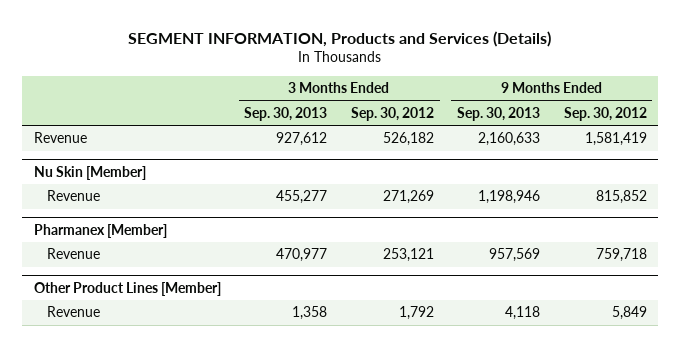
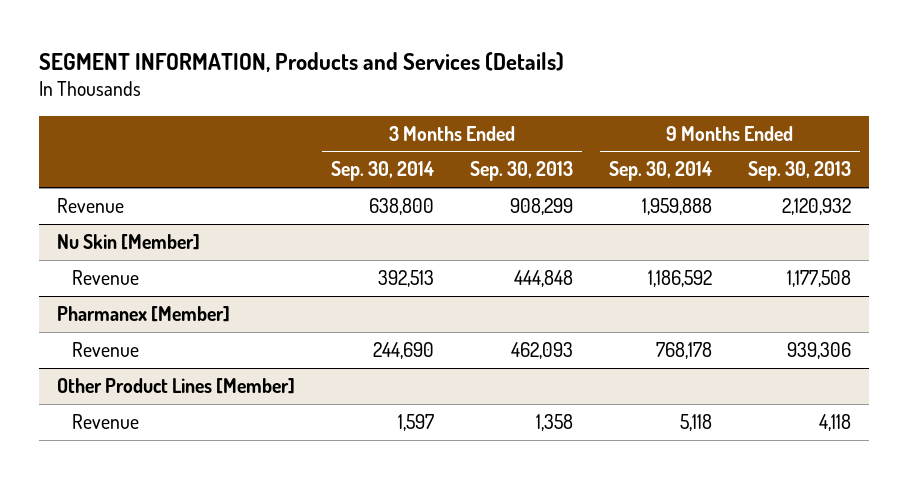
[350,106,434,121] Sep. 30, 2012 -> none
[563,106,647,121] Sep. 30, 2012 -> none
none -> [331,161,435,182] Sep. 30, 2014
none -> [609,161,713,182] Sep. 30, 2014
[276,132,328,147] 927,612 -> [510,198,574,216] 908,299
[478,132,541,147] 2,160,633 -> [781,198,851,216] 2,120,932
[276,190,328,205] 455,277 -> [514,270,574,288] 444,848
[478,190,541,205] 1,198,946 -> [786,270,851,288] 1,177,508
[276,248,328,263] 470,977 -> [511,342,574,360] 462,093
[489,248,541,263] 957,569 -> [786,342,851,360] 939,306

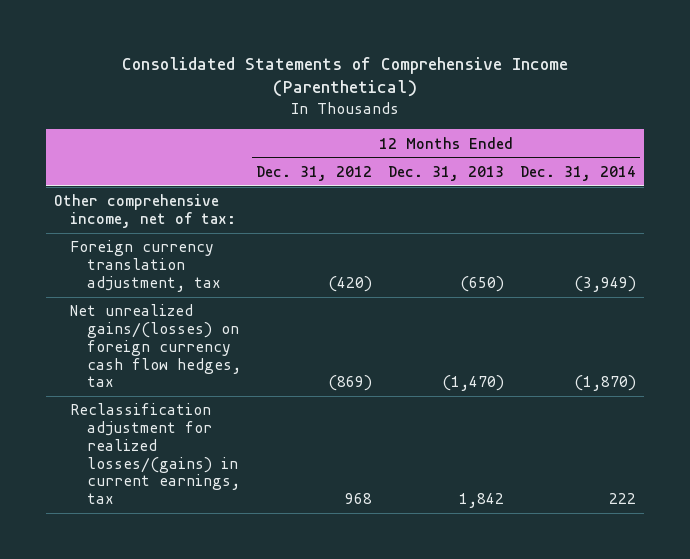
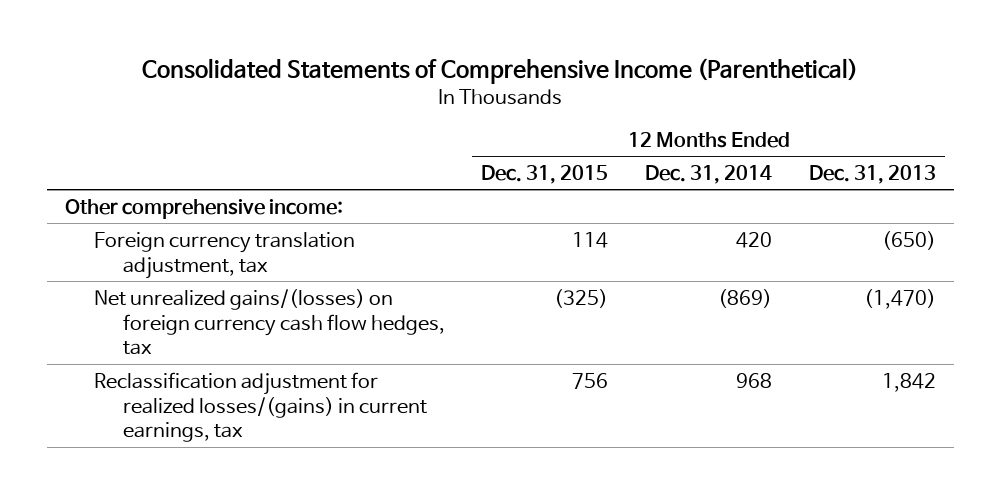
[256,166,373,182] Dec. 31, 2012 -> none
none -> [481,165,609,185] Dec. 31, 2015
[53,194,237,229] Other comprehensive income, net of tax: -> [64,198,343,219] Other comprehensive income:
[574,275,637,292] (3,949) -> [736,231,773,248] 420
[574,375,637,392] (1,870) -> [718,288,773,308] (869)
[609,493,637,505] 222 -> [736,372,773,388] 968

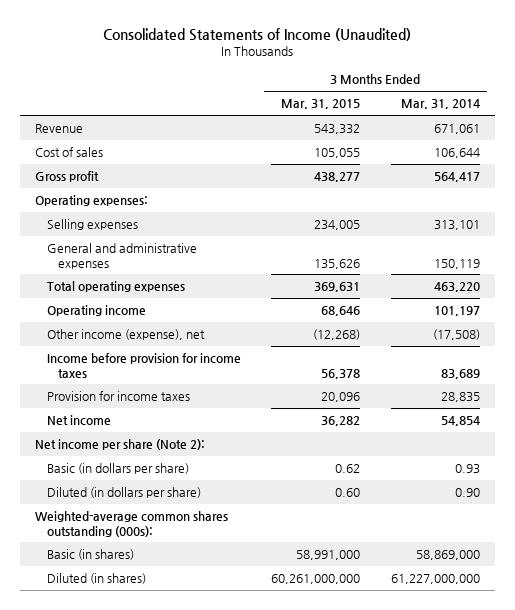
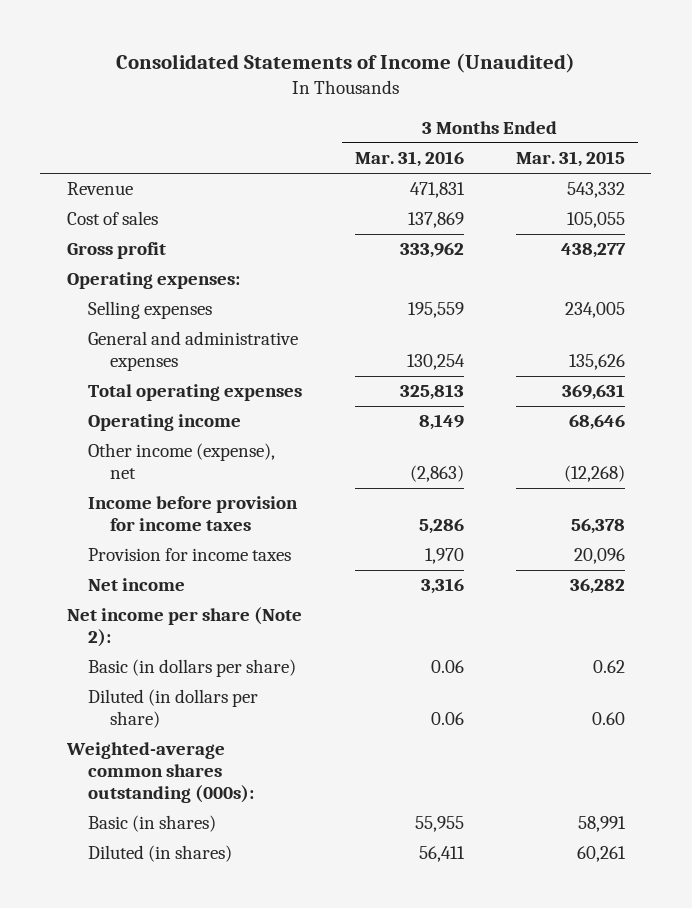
[400,99,480,110] Mar. 31, 2014 -> none
none -> [354,151,464,168] Mar. 31, 2016
[296,550,361,561] 58,991,000 -> [578,816,627,833] 58,991
[271,574,361,585] 60,261,000,000 -> [577,846,627,863] 60,261

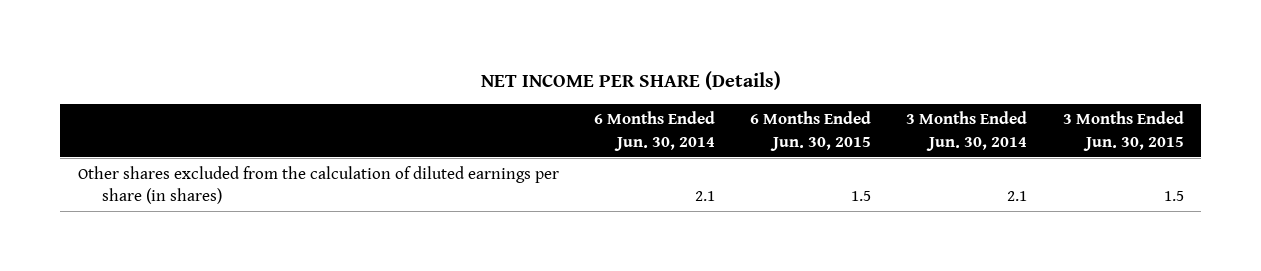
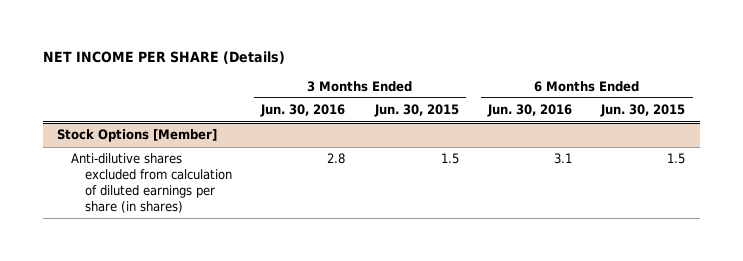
[593,111,715,151] 6 Months Ended Jun. 30, 2014 -> none
[906,111,1028,151] 3 Months Ended Jun. 30, 2014 -> none
none -> [260,104,346,118] Jun. 30, 2016
none -> [486,104,572,118] Jun. 30, 2016
none -> [57,129,218,143] Stock Options [Member]
[77,165,559,204] Other shares excluded from the calculation of diluted earnings per share (in shares) -> [71,153,232,213] Anti-dilutive shares excluded from calculation of diluted earnings per share (in shares)

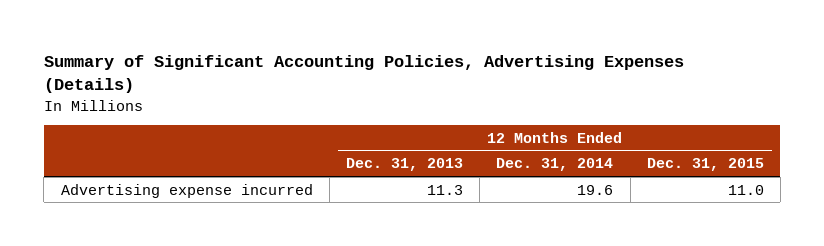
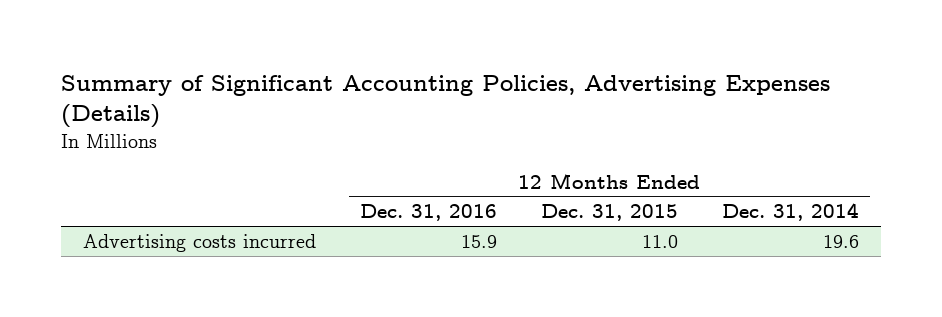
[345,158,463,172] Dec. 31, 2013 -> none
none -> [359,204,497,222] Dec. 31, 2016
[60,183,313,198] Advertising expense incurred -> [82,234,316,253] Advertising costs incurred

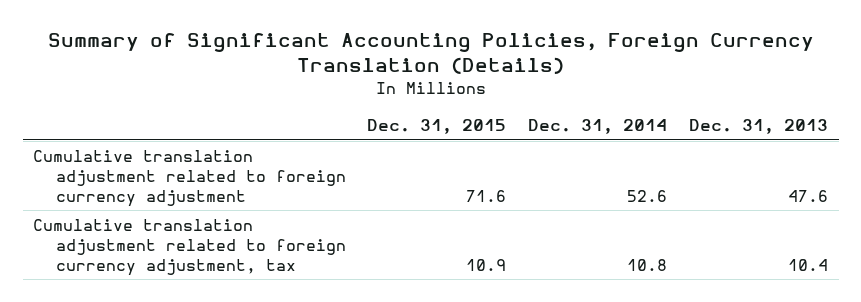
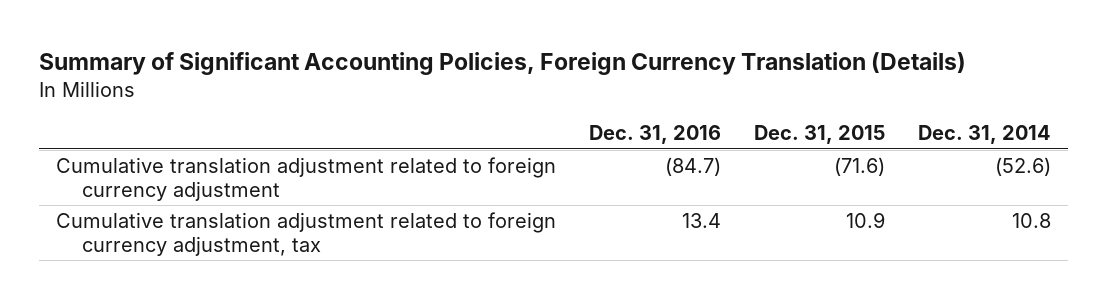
[688,118,828,134] Dec. 31, 2013 -> none
none -> [588,125,721,145] Dec. 31, 2016
[466,189,507,202] 71.6 -> [834,157,886,177] (71.6)
[627,189,668,202] 52.6 -> [995,157,1052,177] (52.6)

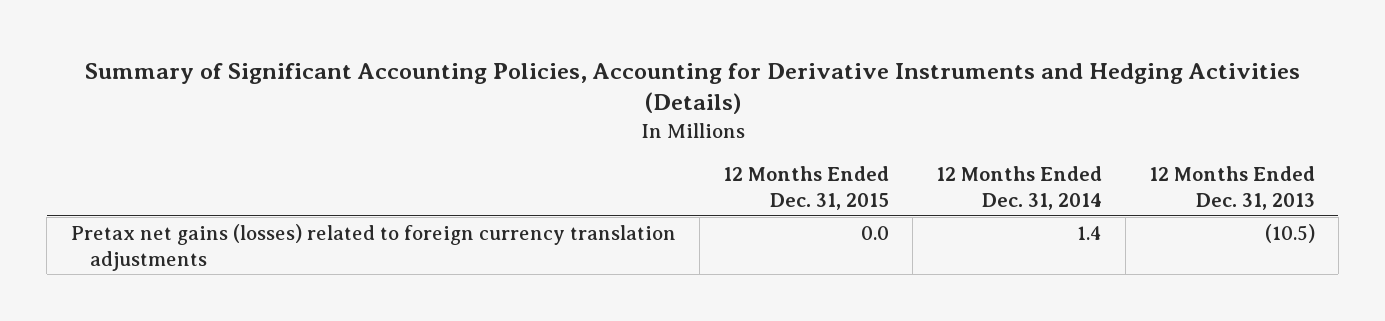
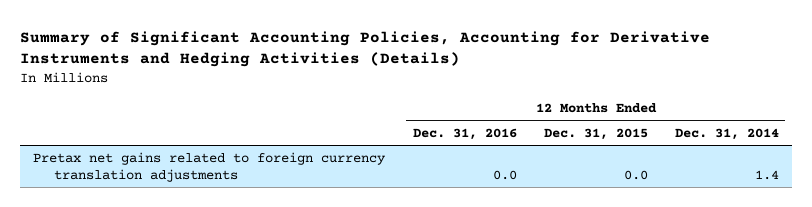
[1148,166,1315,210] 12 Months Ended Dec. 31, 2013 -> none
none -> [412,127,517,140] Dec. 31, 2016
[70,223,676,271] Pretax net gains (losses) related to foreign currency translation adjustments -> [33,152,387,182] Pretax net gains related to foreign currency translation adjustments

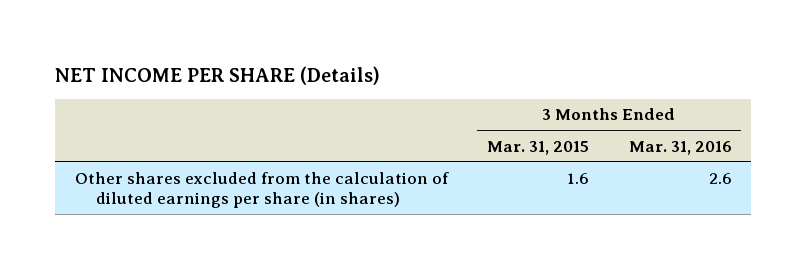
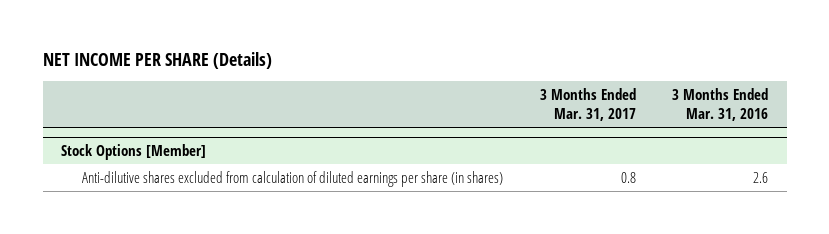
[487,140,590,155] Mar. 31, 2015 -> none
none -> [539,88,636,121] 3 Months Ended Mar. 31, 2017
none -> [61,144,207,161] Stock Options [Member]
[74,171,449,209] Other shares excluded from the calculation of diluted earnings per share (in shares) -> [81,170,503,187] Anti-dilutive shares excluded from calculation of diluted earnings per share (in shares)

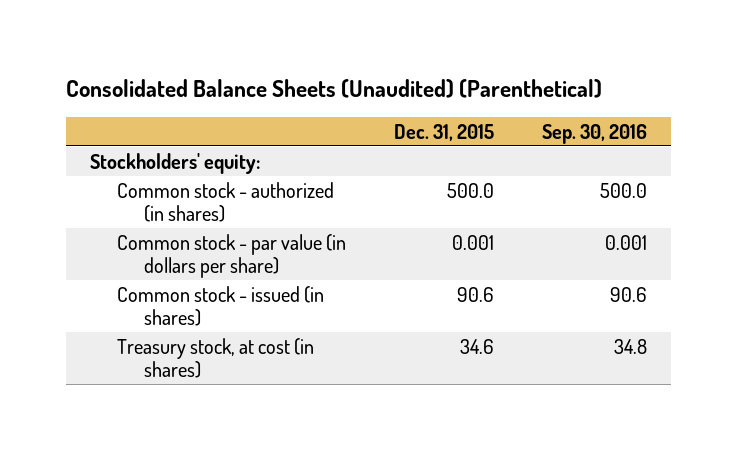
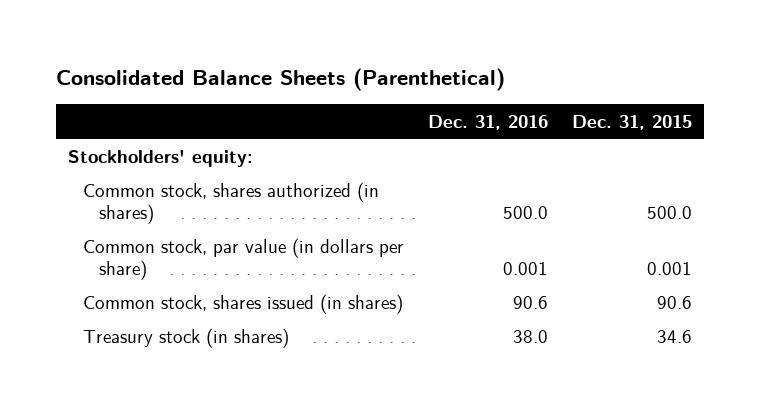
[66,79,603,99] Consolidated Balance Sheets (Unaudited) (Parenthetical) -> [56,68,506,92] Consolidated Balance Sheets (Parenthetical)
[542,123,648,144] Sep. 30, 2016 -> none
none -> [428,114,549,130] Dec. 31, 2016
[117,181,335,222] Common stock - authorized (in shares) -> [83,181,380,224] Common stock, shares authorized (in shares)
[117,233,347,278] Common stock - par value (in dollars per share) -> [83,237,405,280] Common stock, par value (in dollars per share)
[117,285,325,326] Common stock - issued (in shares) -> [83,293,404,314] Common stock, shares issued (in shares)
[117,337,315,378] Treasury stock, at cost (in shares) -> [83,327,290,348] Treasury stock (in shares)

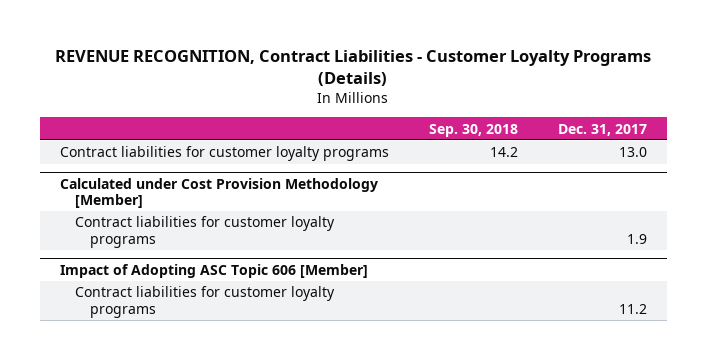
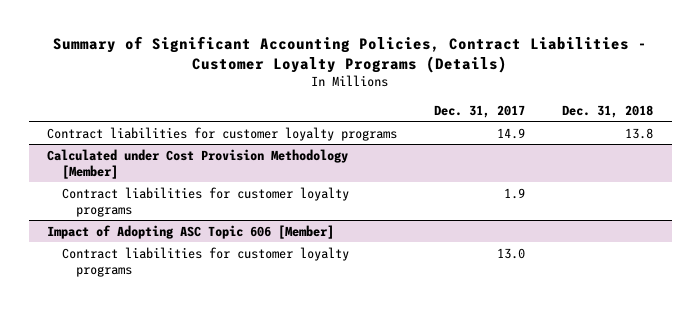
[55,50,652,87] REVENUE RECOGNITION, Contract Liabilities - Customer Loyalty Programs (Details) -> [53,35,648,73] Summary of Significant Accounting Policies, Contract Liabilities - Customer Loyalty Programs (Details)
[428,123,518,137] Sep. 30, 2018 -> none
none -> [562,104,654,118] Dec. 31, 2018
[618,147,647,158] 13.0 -> [497,127,526,139] 14.9
[618,303,647,314] 11.2 -> [497,247,526,259] 13.0

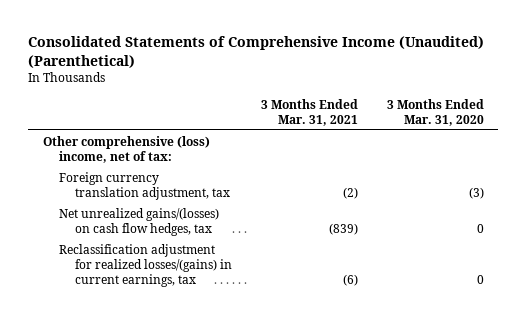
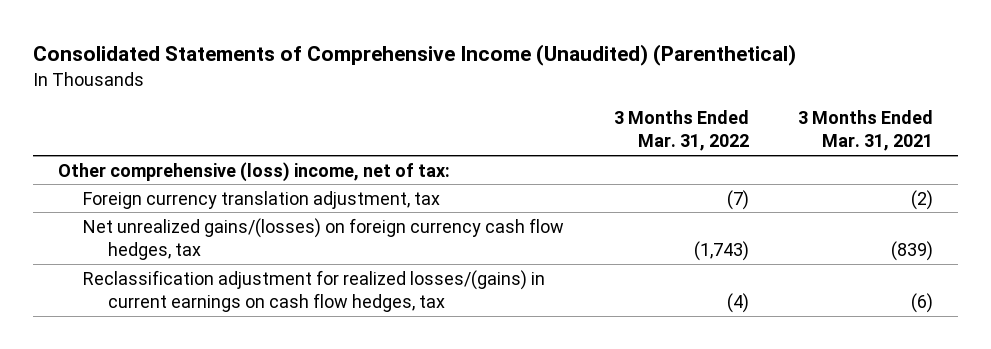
[386,98,484,126] 3 Months Ended Mar. 31, 2020 -> none
none -> [613,110,749,152] 3 Months Ended Mar. 31, 2022
[58,207,219,236] Net unrealized gains/(losses) on cash flow hedges, tax -> [83,217,565,260] Net unrealized gains/(losses) on foreign currency cash flow hedges, tax
[58,243,233,287] Reclassification adjustment for realized losses/(gains) in current earnings, tax -> [83,269,546,312] Reclassification adjustment for realized losses/(gains) in current earnings on cash flow hedges, tax

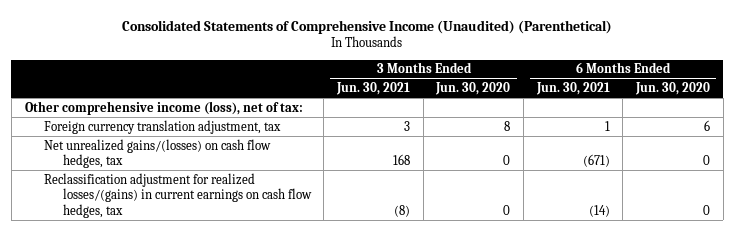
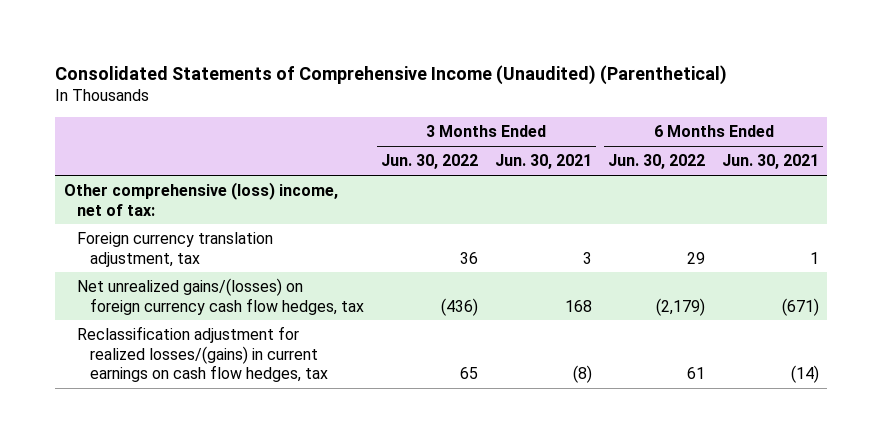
[435,81,511,95] Jun. 30, 2020 -> none
[634,81,710,95] Jun. 30, 2020 -> none
none -> [380,154,478,170] Jun. 30, 2022
none -> [608,154,706,170] Jun. 30, 2022
[24,100,303,115] Other comprehensive income (loss), net of tax: -> [63,182,338,216] Other comprehensive (loss) income, net of tax:
[43,138,271,169] Net unrealized gains/(losses) on cash flow hedges, tax -> [76,278,365,315] Net unrealized gains/(losses) on foreign currency cash flow hedges, tax

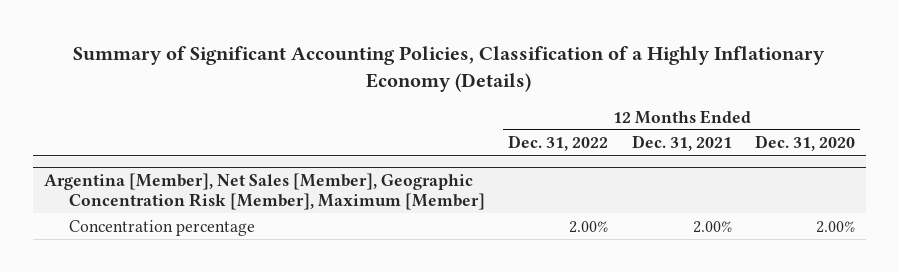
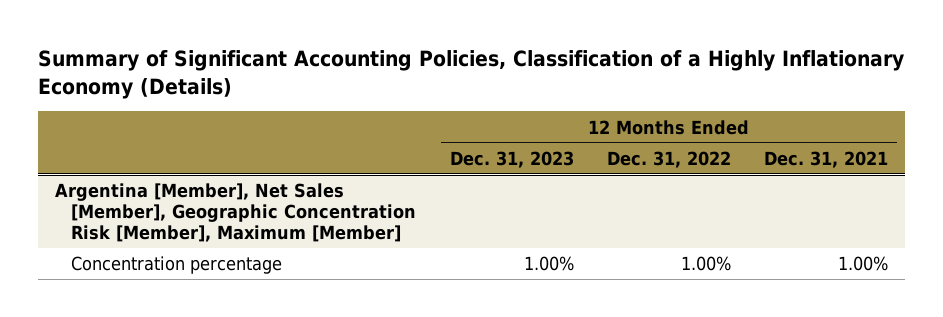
[754,135,855,152] Dec. 31, 2020 -> none
none -> [449,150,574,168] Dec. 31, 2023
[569,220,609,233] 2.00% -> [681,256,732,272] 1.00%
[692,220,732,233] 2.00% -> [838,256,889,272] 1.00%

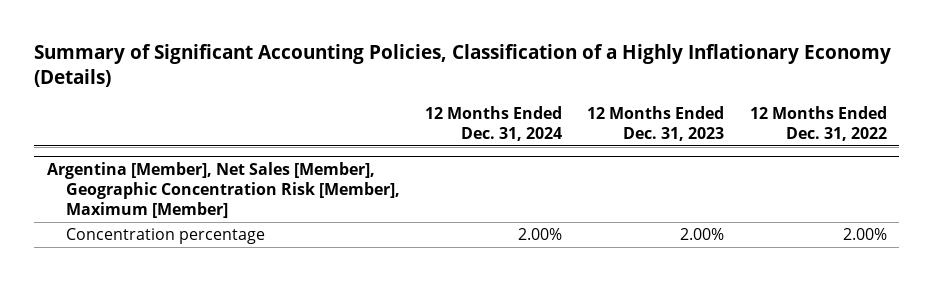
[764,150,889,168] Dec. 31, 2021 -> none
none -> [424,105,562,141] 12 Months Ended Dec. 31, 2024
[523,256,574,272] 1.00% -> [680,228,725,241] 2.00%
[681,256,732,272] 1.00% -> [842,228,887,241] 2.00%

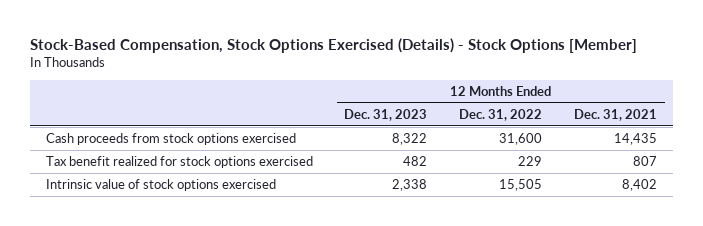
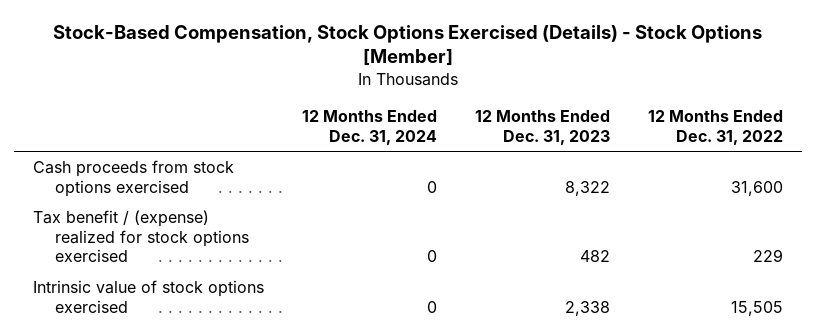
[574,108,658,121] Dec. 31, 2021 -> none
none -> [301,110,437,145] 12 Months Ended Dec. 31, 2024
[45,156,313,169] Tax benefit realized for stock options exercised -> [32,210,249,263] Tax benefit / (expense) realized for stock options exercised

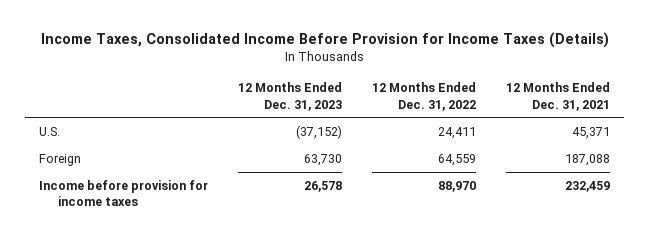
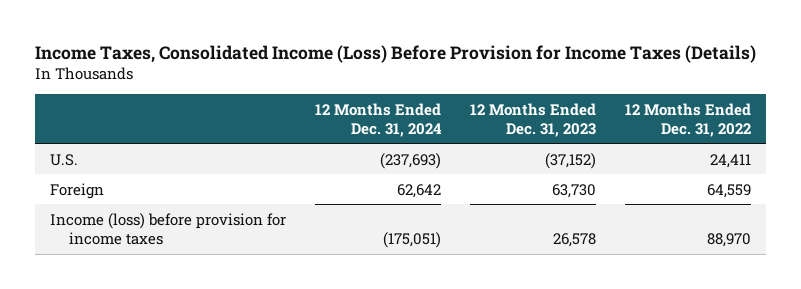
[40,32,609,49] Income Taxes, Consolidated Income Before Provision for Income Taxes (Details) -> [35,44,757,63] Income Taxes, Consolidated Income (Loss) Before Provision for Income Taxes (Details)
[505,82,610,111] 12 Months Ended Dec. 31, 2021 -> none
none -> [314,102,442,137] 12 Months Ended Dec. 31, 2024
[39,179,209,207] Income before provision for income taxes -> [49,212,286,245] Income (loss) before provision for income taxes

